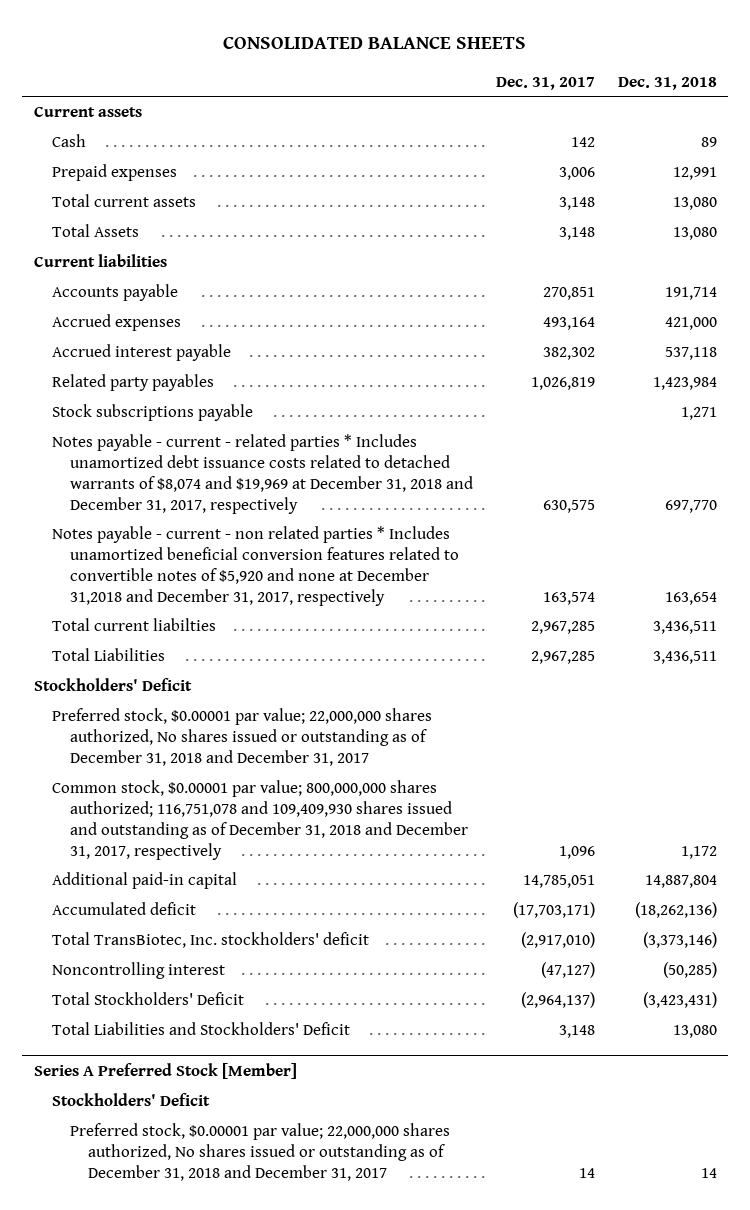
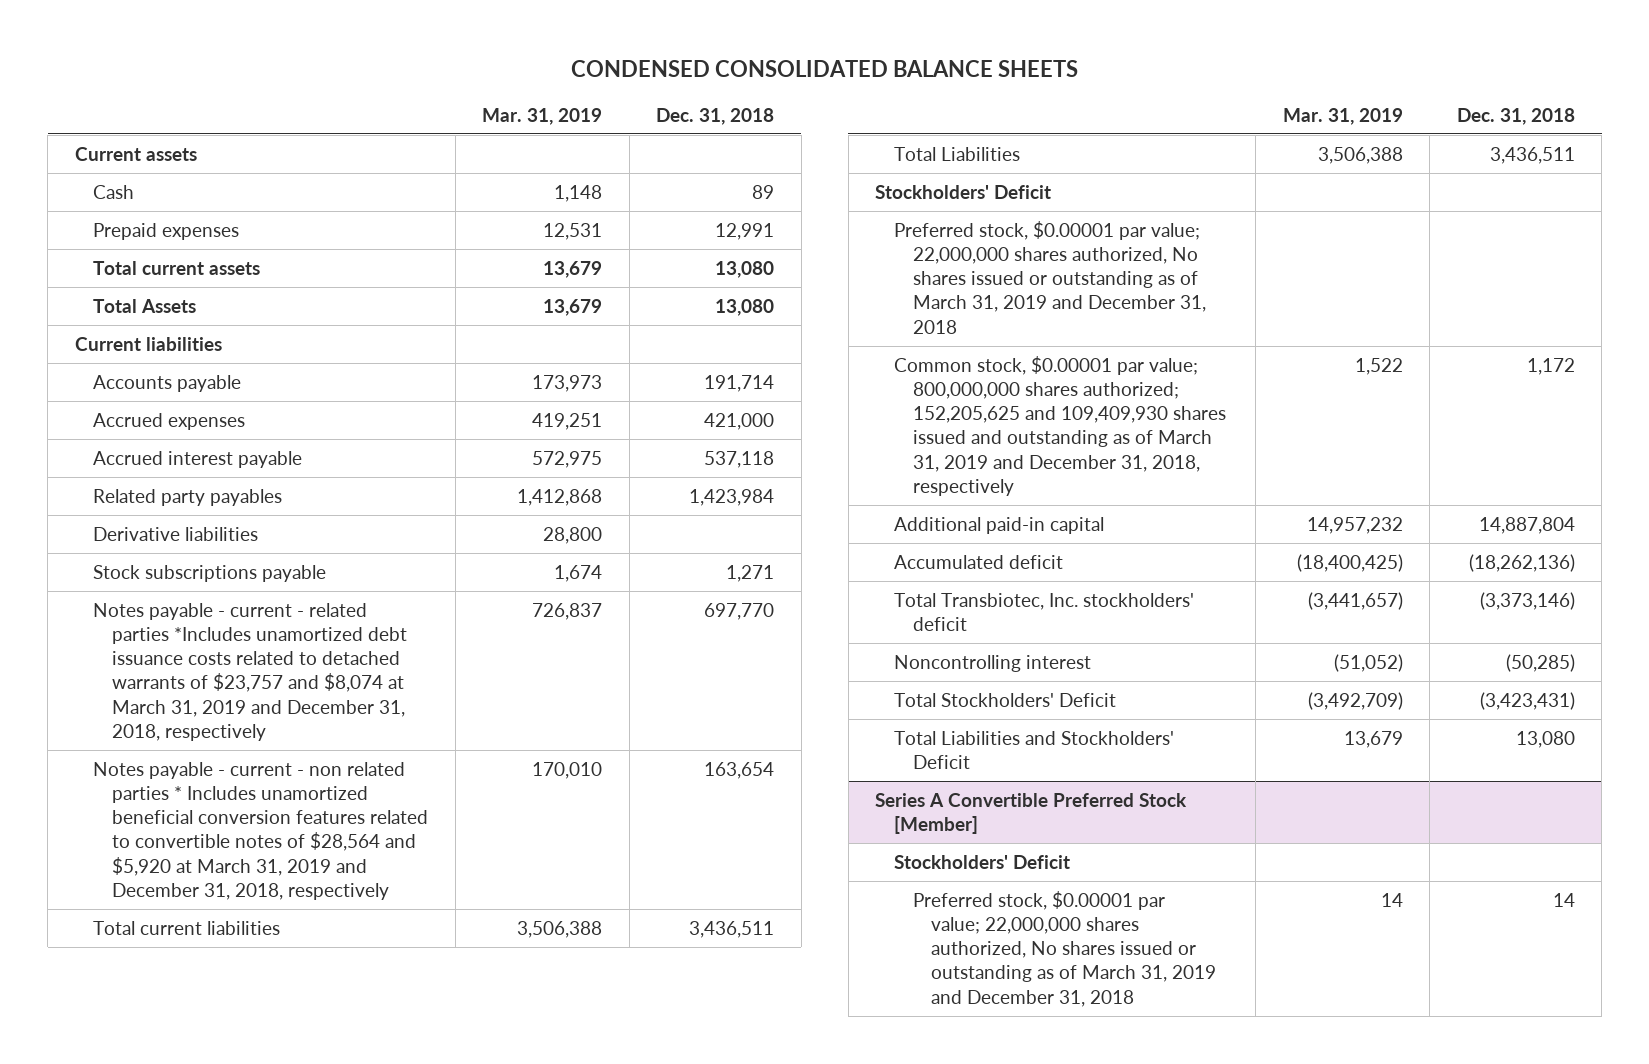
[223,35,527,49] CONSOLIDATED BALANCE SHEETS -> [570,60,1078,78] CONDENSED CONSOLIDATED BALANCE SHEETS
[495,76,595,90] Dec. 31, 2017 -> none
none -> [482,107,603,125] Mar. 31, 2019
none -> [93,526,259,541] Derivative liabilities
[51,434,474,514] Notes payable - current - related parties * Includes unamortized debt issuance costs related to detached warrants of $8,074 and $19,969 at December 31, 2018 and December 31, 2017, respectively -> [93,602,408,742] Notes payable - current - related parties *Includes unamortized debt issuance costs related to detached warrants of $23,757 and $8,074 at March 31, 2019 and December 31, 2018, respectively
[51,526,460,606] Notes payable - current - non related parties * Includes unamortized beneficial conversion features related to convertible notes of $5,920 and none at December 31,2018 and December 31, 2017, respectively -> [93,761,429,901] Notes payable - current - non related parties * Includes unamortized beneficial conversion features related to convertible notes of $28,564 and $5,920 at March 31, 2019 and December 31, 2018, respectively
[51,618,216,632] Total current liabilties -> [93,920,281,935] Total current liabilities
[51,708,432,766] Preferred stock, $0.00001 par value; 22,000,000 shares authorized, No shares issued or outstanding as of December 31, 2018 and December 31, 2017 -> [893,220,1206,334] Preferred stock, $0.00001 par value; 22,000,000 shares authorized, No shares issued or outstanding as of March 31, 2019 and December 31, 2018
[51,780,469,860] Common stock, $0.00001 par value; 800,000,000 shares authorized; 116,751,078 and 109,409,930 shares issued and outstanding as of December 31, 2018 and December 31, 2017, respectively -> [893,355,1226,497] Common stock, $0.00001 par value; 800,000,000 shares authorized; 152,205,625 and 109,409,930 shares issued and outstanding as of March 31, 2019 and December 31, 2018, respectively
[51,932,369,949] Total TransBiotec, Inc. stockholders' deficit -> [893,592,1194,631] Total Transbiotec, Inc. stockholders' deficit
[33,1062,297,1079] Series A Preferred Stock [Member] -> [875,792,1188,834] Series A Convertible Preferred Stock [Member]
[70,1123,451,1181] Preferred stock, $0.00001 par value; 22,000,000 shares authorized, No shares issued or outstanding as of December 31, 2018 and December 31, 2017 -> [912,890,1217,1007] Preferred stock, $0.00001 par value; 22,000,000 shares authorized, No shares issued or outstanding as of March 31, 2019 and December 31, 2018

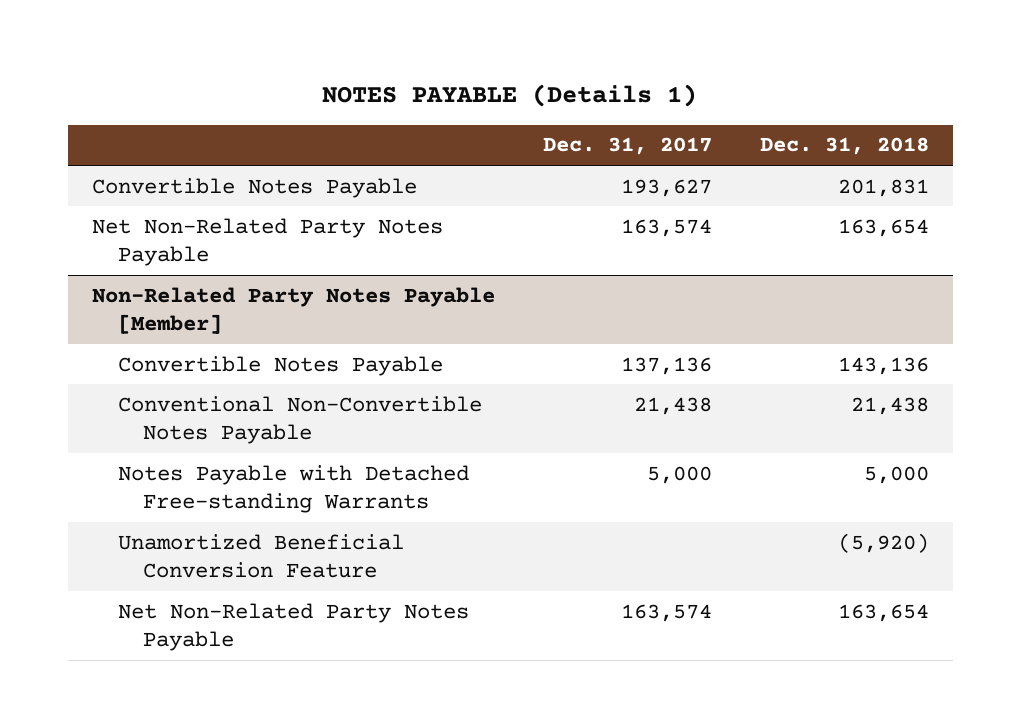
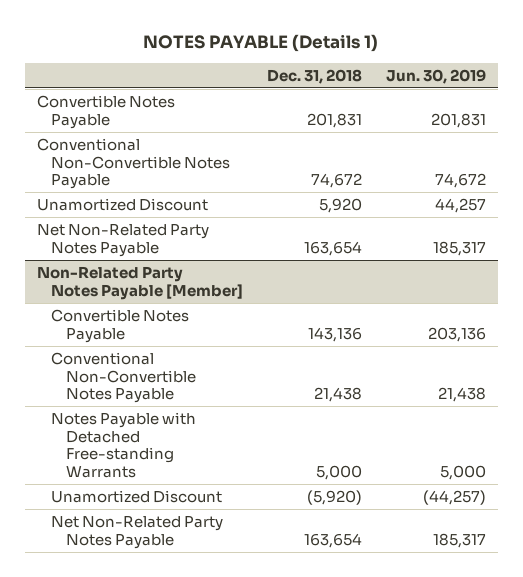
[542,137,712,156] Dec. 31, 2017 -> none
none -> [386,68,487,84] Jun. 30, 2019
none -> [36,137,231,190] Conventional Non-Convertible Notes Payable
none -> [36,197,208,211] Unamortized Discount
[117,533,404,579] Unamortized Beneficial Conversion Feature -> [51,489,223,503] Unamortized Discount

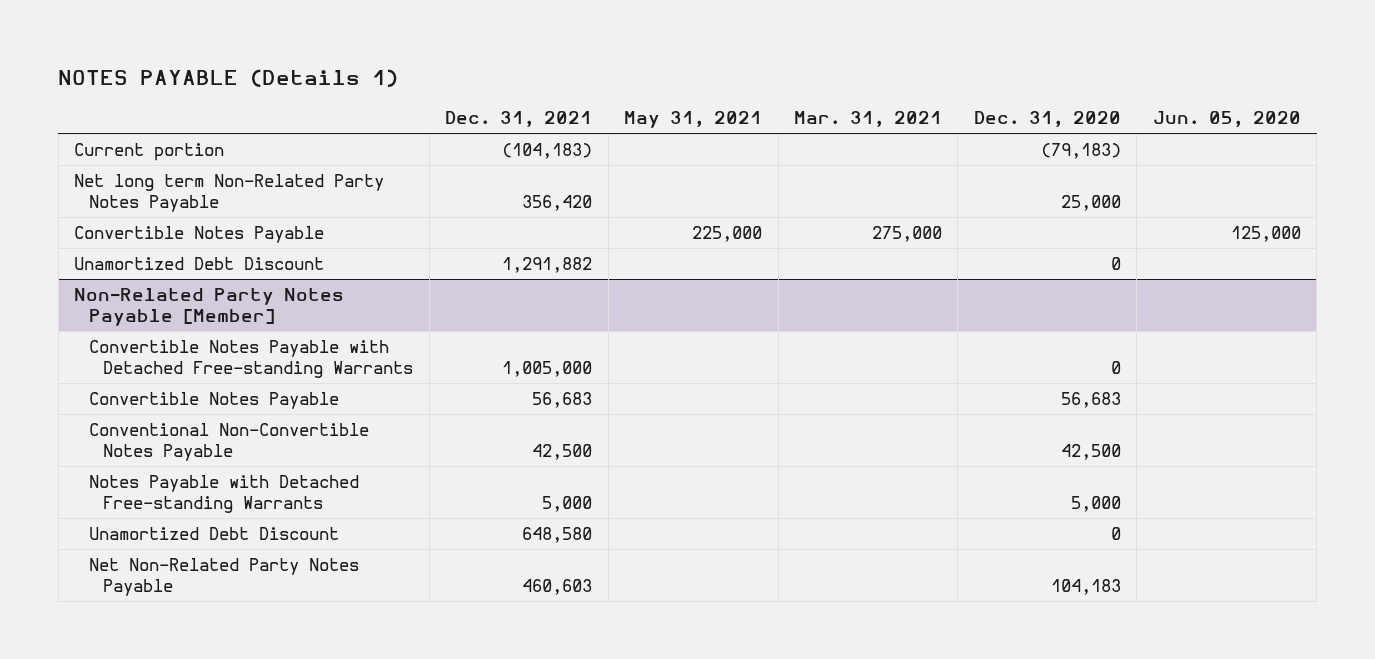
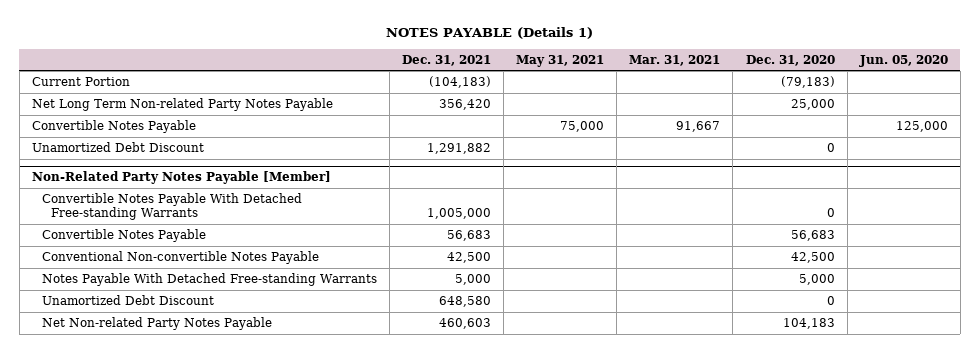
[74,143,225,162] Current portion -> [32,77,131,87] Current Portion
[74,174,385,212] Net long term Non-Related Party Notes Payable -> [32,98,334,112] Net Long Term Non-related Party Notes Payable
[692,226,763,243] 225,000 -> [560,121,605,133] 75,000
[872,226,943,243] 275,000 -> [676,121,721,133] 91,667
[88,340,414,378] Convertible Notes Payable with Detached Free-standing Warrants -> [41,193,302,221] Convertible Notes Payable With Detached Free-standing Warrants
[88,423,369,461] Conventional Non-Convertible Notes Payable -> [41,251,319,265] Conventional Non-convertible Notes Payable
[88,475,359,513] Notes Payable with Detached Free-standing Warrants -> [41,273,377,287] Notes Payable With Detached Free-standing Warrants
[88,558,359,596] Net Non-Related Party Notes Payable -> [41,317,272,331] Net Non-related Party Notes Payable

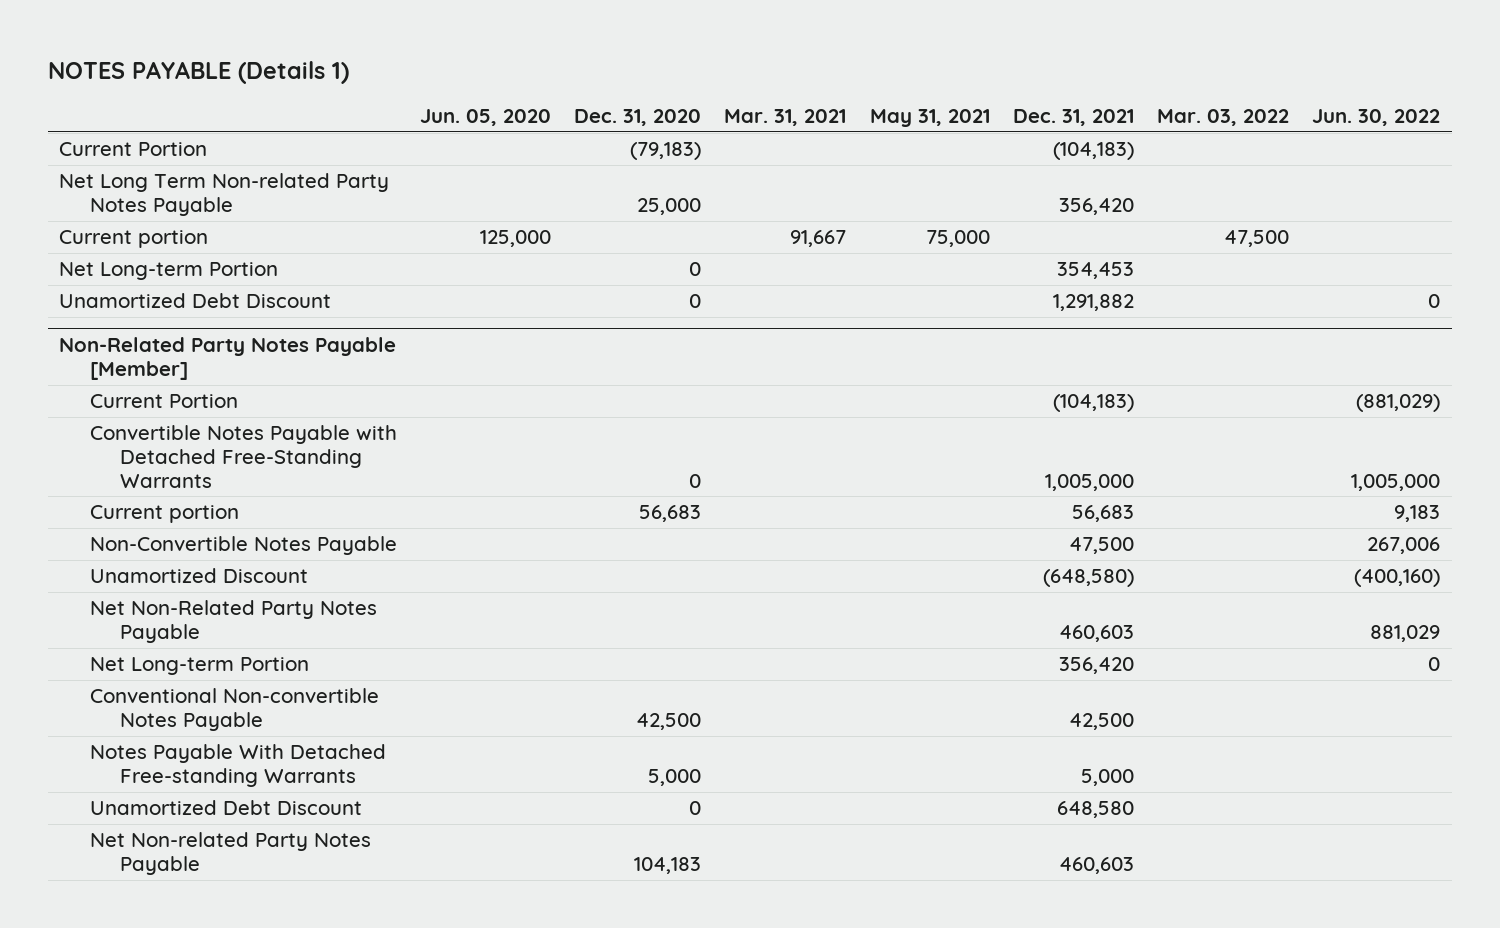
none -> [1157,108,1290,126] Mar. 03, 2022
none -> [1312,108,1441,126] Jun. 30, 2022
[32,120,197,134] Convertible Notes Payable -> [59,230,209,249] Current portion
none -> [59,262,279,281] Net Long-term Portion
none -> [89,394,238,409] Current Portion
[41,193,302,221] Convertible Notes Payable With Detached Free-standing Warrants -> [89,425,397,488] Convertible Notes Payable with Detached Free-Standing Warrants
[41,229,206,243] Convertible Notes Payable -> [89,505,239,524] Current portion
none -> [89,536,397,556] Non-Convertible Notes Payable
none -> [89,568,308,584] Unamortized Discount
none -> [89,600,377,643] Net Non-Related Party Notes Payable
none -> [89,657,309,676] Net Long-term Portion

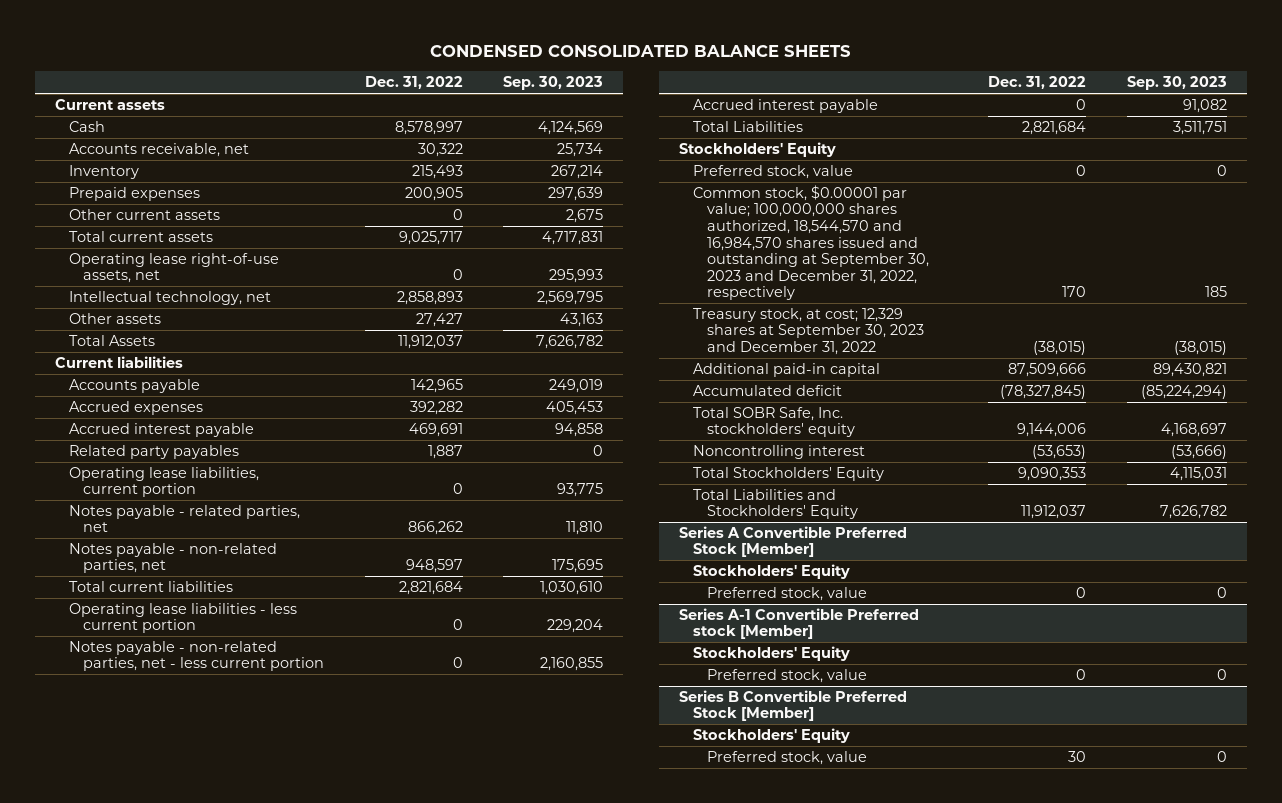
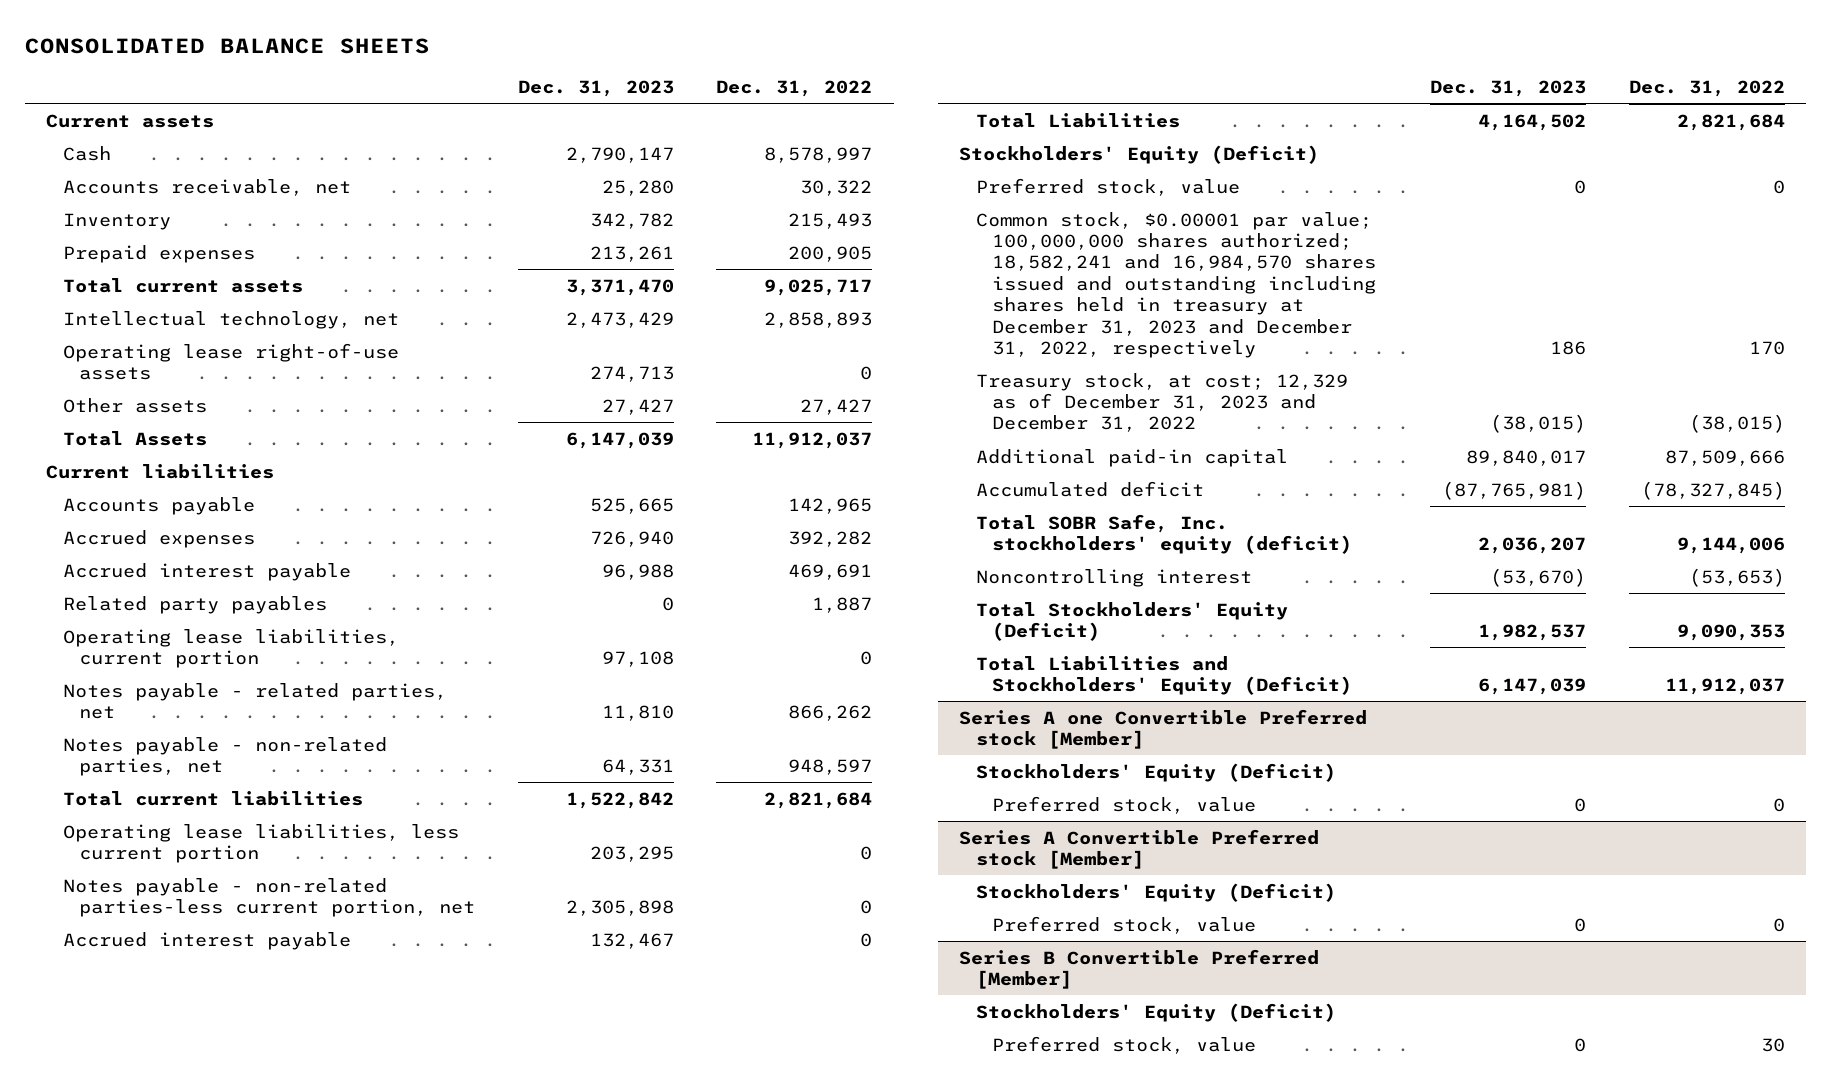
[429,45,851,58] CONDENSED CONSOLIDATED BALANCE SHEETS -> [25,37,431,54] CONSOLIDATED BALANCE SHEETS
[502,76,603,91] Sep. 30, 2023 -> none
none -> [517,80,674,98] Dec. 31, 2023
[69,208,221,220] Other current assets -> none
[69,252,280,284] Operating lease right-of-use assets, net -> none
none -> [62,342,399,381] Operating lease right-of-use assets
[69,602,298,634] Operating lease liabilities - less current portion -> [62,823,459,864] Operating lease liabilities, less current portion
[69,640,325,672] Notes payable - non-related parties, net - less current portion -> [62,877,476,918] Notes payable - non-related parties-less current portion, net
[678,141,836,157] Stockholders' Equity -> [959,144,1320,164] Stockholders' Equity (Deficit)
[692,184,929,301] Common stock, $0.00001 par value; 100,000,000 shares authorized, 18,544,570 and 16,984,570 shares issued and outstanding at September 30, 2023 and December 31, 2022, respectively -> [975,211,1376,358] Common stock, $0.00001 par value; 100,000,000 shares authorized; 18,582,241 and 16,984,570 shares issued and outstanding including shares held in treasury at December 31, 2023 and December 31, 2022, respectively
[692,307,924,356] Treasury stock, at cost; 12,329 shares at September 30, 2023 and December 31, 2022 -> [975,372,1348,433] Treasury stock, at cost; 12,329 as of December 31, 2023 and December 31, 2022
[692,406,855,438] Total SOBR Safe, Inc. stockholders' equity -> [975,513,1352,555] Total SOBR Safe, Inc. stockholders' equity (deficit)
[692,466,884,481] Total Stockholders' Equity -> [975,601,1288,642] Total Stockholders' Equity (Deficit)
[692,488,858,520] Total Liabilities and Stockholders' Equity -> [975,655,1352,696] Total Liabilities and Stockholders' Equity (Deficit)
[678,525,907,558] Series A Convertible Preferred Stock [Member] -> [959,708,1368,750] Series A one Convertible Preferred stock [Member]
[692,563,850,579] Stockholders' Equity -> [975,762,1336,782] Stockholders' Equity (Deficit)
[678,607,919,640] Series A-1 Convertible Preferred stock [Member] -> [959,828,1320,870] Series A Convertible Preferred stock [Member]
[692,645,850,661] Stockholders' Equity -> [975,882,1336,902] Stockholders' Equity (Deficit)
[678,689,907,722] Series B Convertible Preferred Stock [Member] -> [959,948,1320,990] Series B Convertible Preferred [Member]
[692,727,850,743] Stockholders' Equity -> [975,1002,1336,1022] Stockholders' Equity (Deficit)

